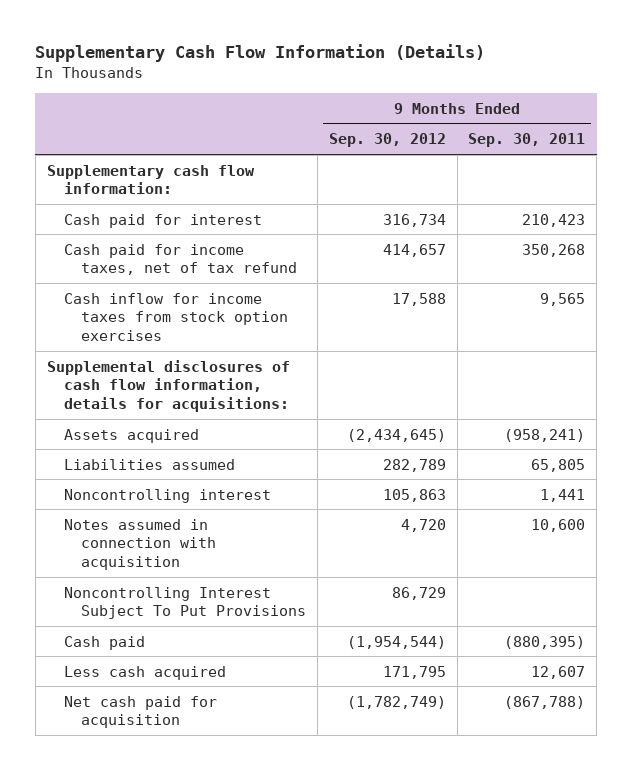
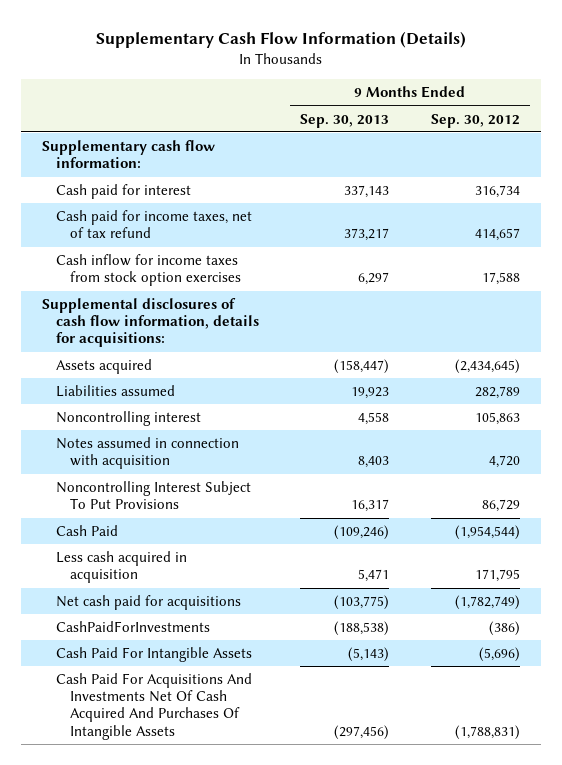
[468,133,586,148] Sep. 30, 2011 -> none
none -> [300,113,390,128] Sep. 30, 2013
[63,635,145,650] Cash paid -> [55,524,118,536] Cash Paid
[63,665,226,680] Less cash acquired -> [55,550,187,584] Less cash acquired in acquisition
[63,695,217,729] Net cash paid for acquisition -> [55,594,241,610] Net cash paid for acquisitions
none -> [55,620,210,632] CashPaidForInvestments
none -> [55,646,252,662] Cash Paid For Intangible Assets
none -> [55,672,252,740] Cash Paid For Acquisitions And Investments Net Of Cash Acquired And Purchases Of Intangible Assets

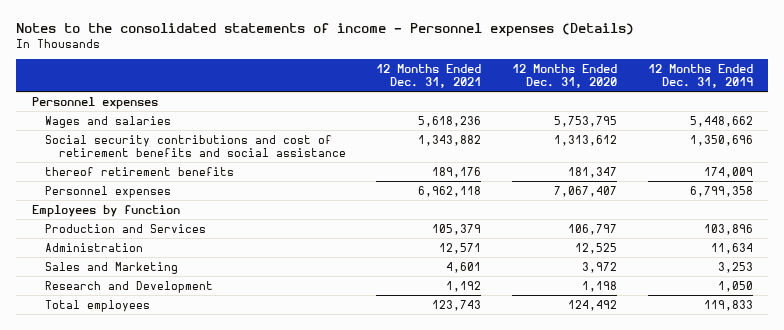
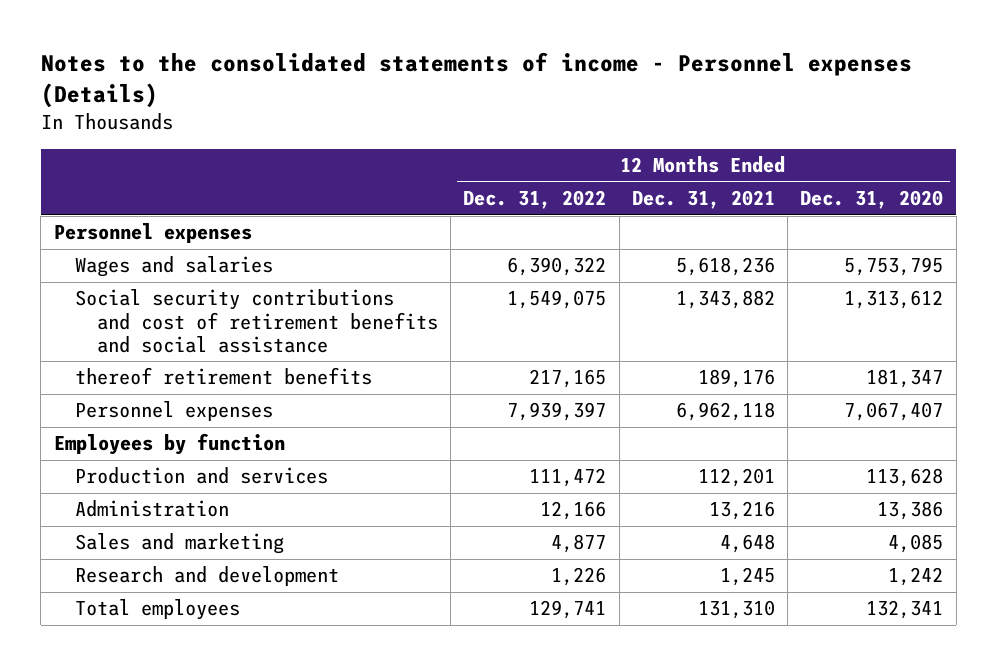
[647,63,753,88] 12 Months Ended Dec. 31, 2019 -> none
none -> [463,190,607,210] Dec. 31, 2022
[45,223,207,233] Production and Services -> [75,467,329,485] Production and services
[432,223,482,235] 105,379 -> [697,468,775,488] 112,201
[568,223,618,235] 106,797 -> [866,468,944,488] 113,628
[439,242,482,254] 12,571 -> [708,501,775,521] 13,216
[575,242,618,254] 12,525 -> [877,501,944,521] 13,386
[45,261,179,274] Sales and Marketing -> [75,533,285,555] Sales and marketing
[446,261,482,273] 4,601 -> [719,534,775,554] 4,648
[582,261,618,273] 3,972 -> [888,534,944,554] 4,085
[45,280,214,293] Research and Development -> [75,566,340,587] Research and development
[446,280,482,292] 1,192 -> [719,567,775,587] 1,245
[582,280,618,292] 1,198 -> [888,567,944,587] 1,242
[432,299,482,311] 123,743 -> [697,600,775,620] 131,310
[568,299,618,311] 124,492 -> [866,600,944,620] 132,341

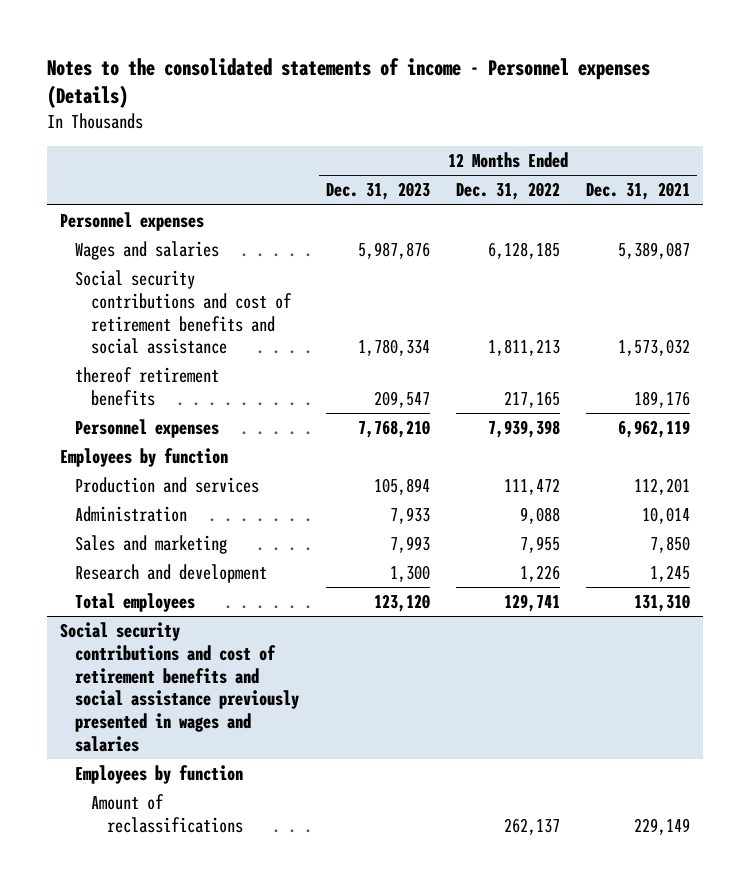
[800,190,944,210] Dec. 31, 2020 -> none
none -> [325,182,430,201] Dec. 31, 2023
[507,257,607,277] 6,390,322 -> [487,241,560,259] 6,128,185
[675,257,775,277] 5,618,236 -> [618,241,691,259] 5,389,087
[507,290,607,310] 1,549,075 -> [487,339,560,357] 1,811,213
[675,290,775,310] 1,343,882 -> [618,339,691,357] 1,573,032
[507,402,607,422] 7,939,397 -> [487,419,560,438] 7,939,398
[675,402,775,422] 6,962,118 -> [618,419,691,438] 6,962,119
[540,501,607,521] 12,166 -> [519,506,560,524] 9,088
[708,501,775,521] 13,216 -> [642,506,691,524] 10,014
[551,534,607,554] 4,877 -> [519,535,560,553] 7,955
[719,534,775,554] 4,648 -> [650,535,691,553] 7,850
none -> [59,621,300,752] Social security contributions and cost of retirement benefits and social assistance previously presented in wages and salaries
none -> [75,764,244,784] Employees by function
none -> [91,793,243,833] Amount of reclassifications

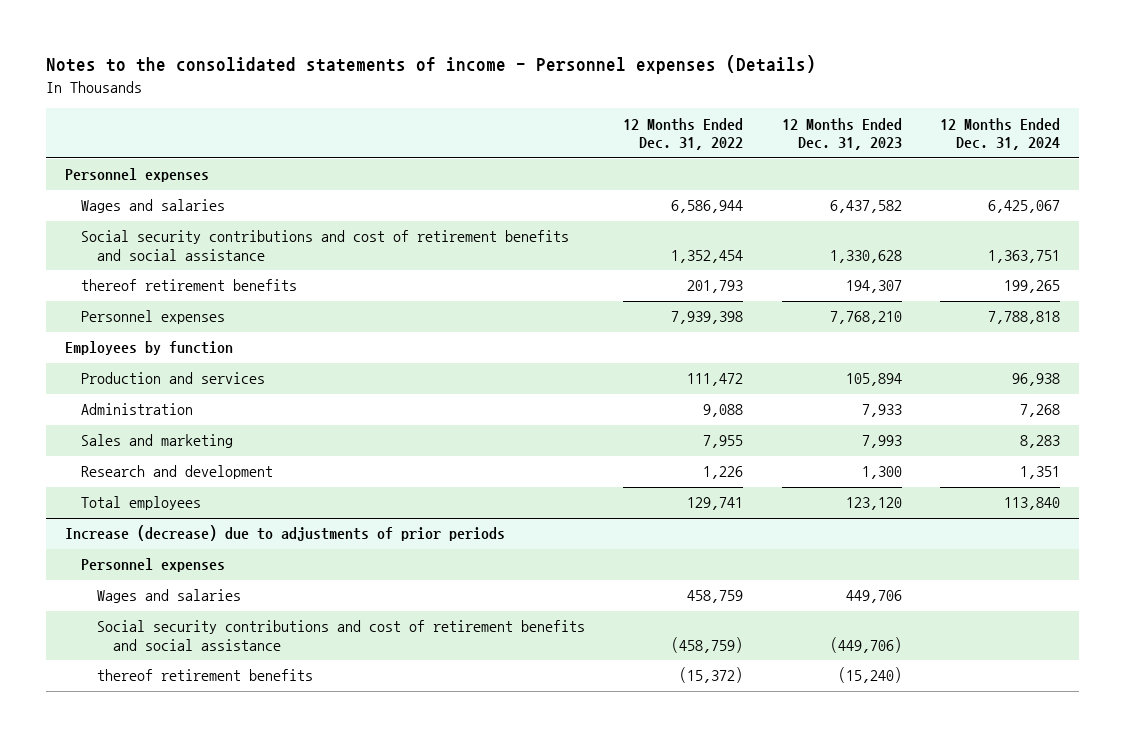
[586,182,691,201] Dec. 31, 2021 -> none
none -> [940,117,1061,151] 12 Months Ended Dec. 31, 2024
[357,241,430,259] 5,987,876 -> [829,200,902,214] 6,437,582
[487,241,560,259] 6,128,185 -> [671,200,744,214] 6,586,944
[357,339,430,357] 1,780,334 -> [829,250,902,264] 1,330,628
[487,339,560,357] 1,811,213 -> [671,250,744,264] 1,352,454
[373,390,430,408] 209,547 -> [845,280,902,294] 194,307
[503,390,560,408] 217,165 -> [687,280,744,294] 201,793
[59,621,300,752] Social security contributions and cost of retirement benefits and social assistance previously presented in wages and salaries -> none
[75,764,244,784] Employees by function -> none
[91,793,243,833] Amount of reclassifications -> none
none -> [64,525,505,542] Increase (decrease) due to adjustments of prior periods
none -> [80,558,225,573] Personnel expenses
none -> [96,589,241,604] Wages and salaries
none -> [96,620,585,652] Social security contributions and cost of retirement benefits and social assistance
none -> [96,669,313,682] thereof retirement benefits

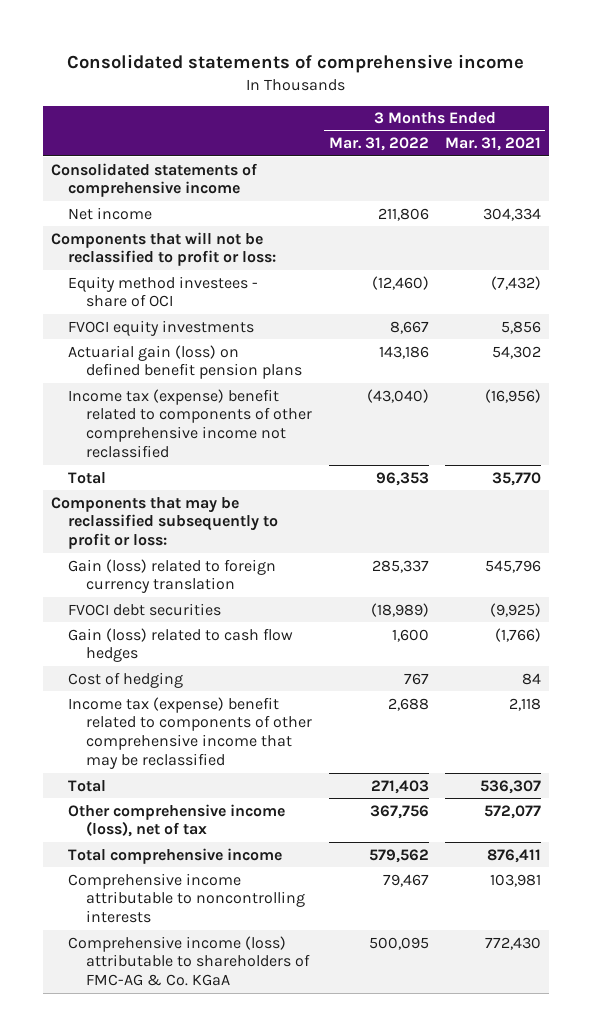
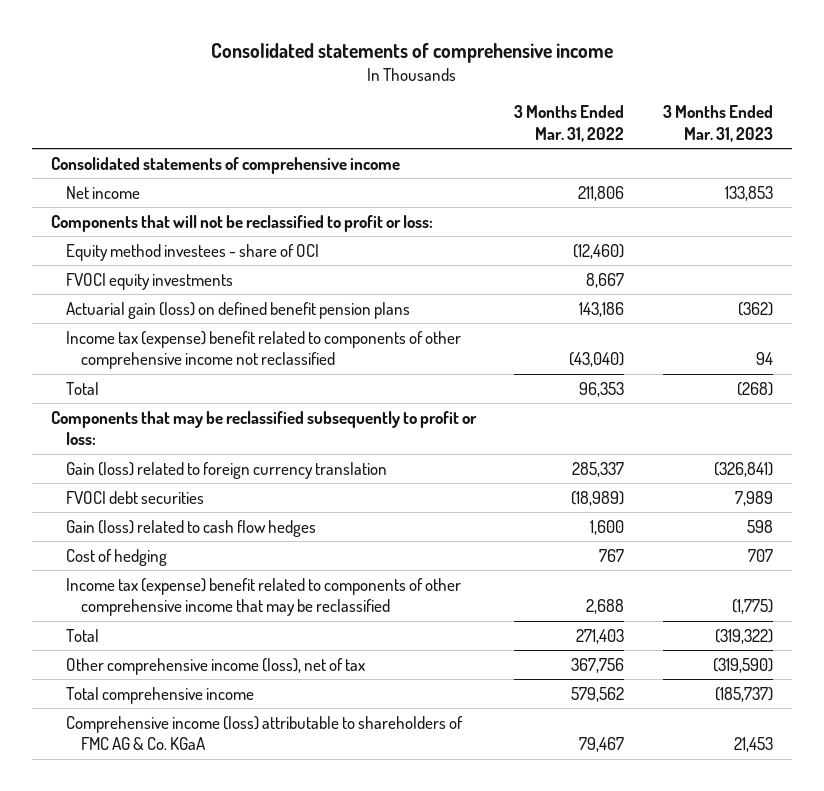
[445,137,542,152] Mar. 31, 2021 -> none
none -> [662,105,773,142] 3 Months Ended Mar. 31, 2023
[68,872,305,924] Comprehensive income attributable to noncontrolling interests -> none
[68,935,310,987] Comprehensive income (loss) attributable to shareholders of FMC-AG & Co. KGaA -> [65,715,463,751] Comprehensive income (loss) attributable to shareholders of FMC AG & Co. KGaA
[368,936,429,950] 500,095 -> [579,737,625,753] 79,467

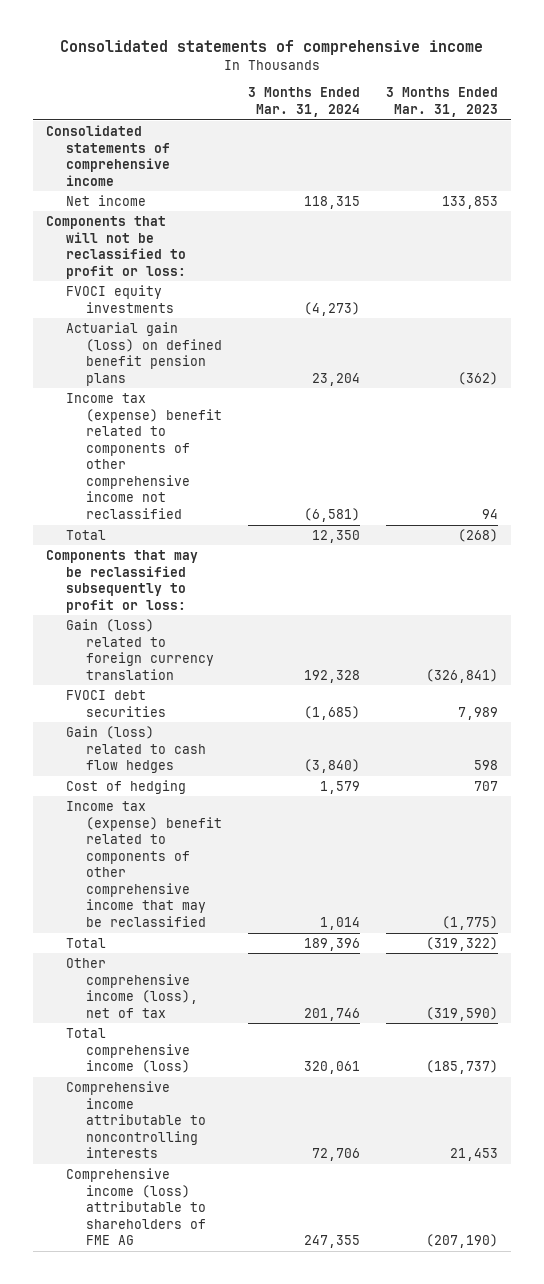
[514,105,625,142] 3 Months Ended Mar. 31, 2022 -> none
none -> [247,87,360,117] 3 Months Ended Mar. 31, 2024
[65,243,319,261] Equity method investees - share of OCI -> none
[65,686,254,704] Total comprehensive income -> [65,1027,190,1074] Total comprehensive income (loss)
none -> [65,1080,206,1159] Comprehensive income attributable to noncontrolling interests
[65,715,463,751] Comprehensive income (loss) attributable to shareholders of FMC AG & Co. KGaA -> [65,1167,206,1246] Comprehensive income (loss) attributable to shareholders of FME AG
[733,737,773,753] 21,453 -> [425,1234,498,1249] (207,190)

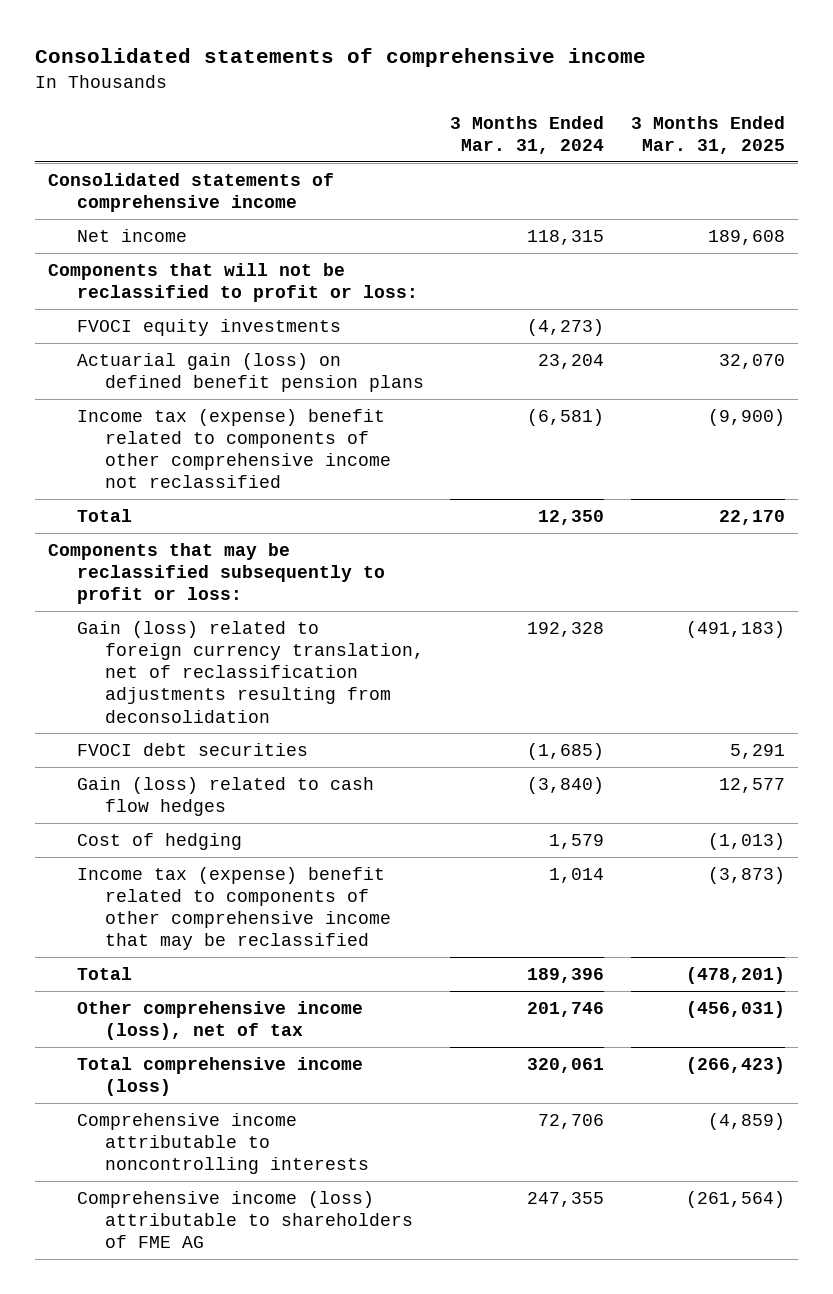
[385,87,498,117] 3 Months Ended Mar. 31, 2023 -> none
none -> [630,115,785,154] 3 Months Ended Mar. 31, 2025
[65,618,214,680] Gain (loss) related to foreign currency translation -> [76,620,425,723] Gain (loss) related to foreign currency translation, net of reclassification adjustments resulting from deconsolidation

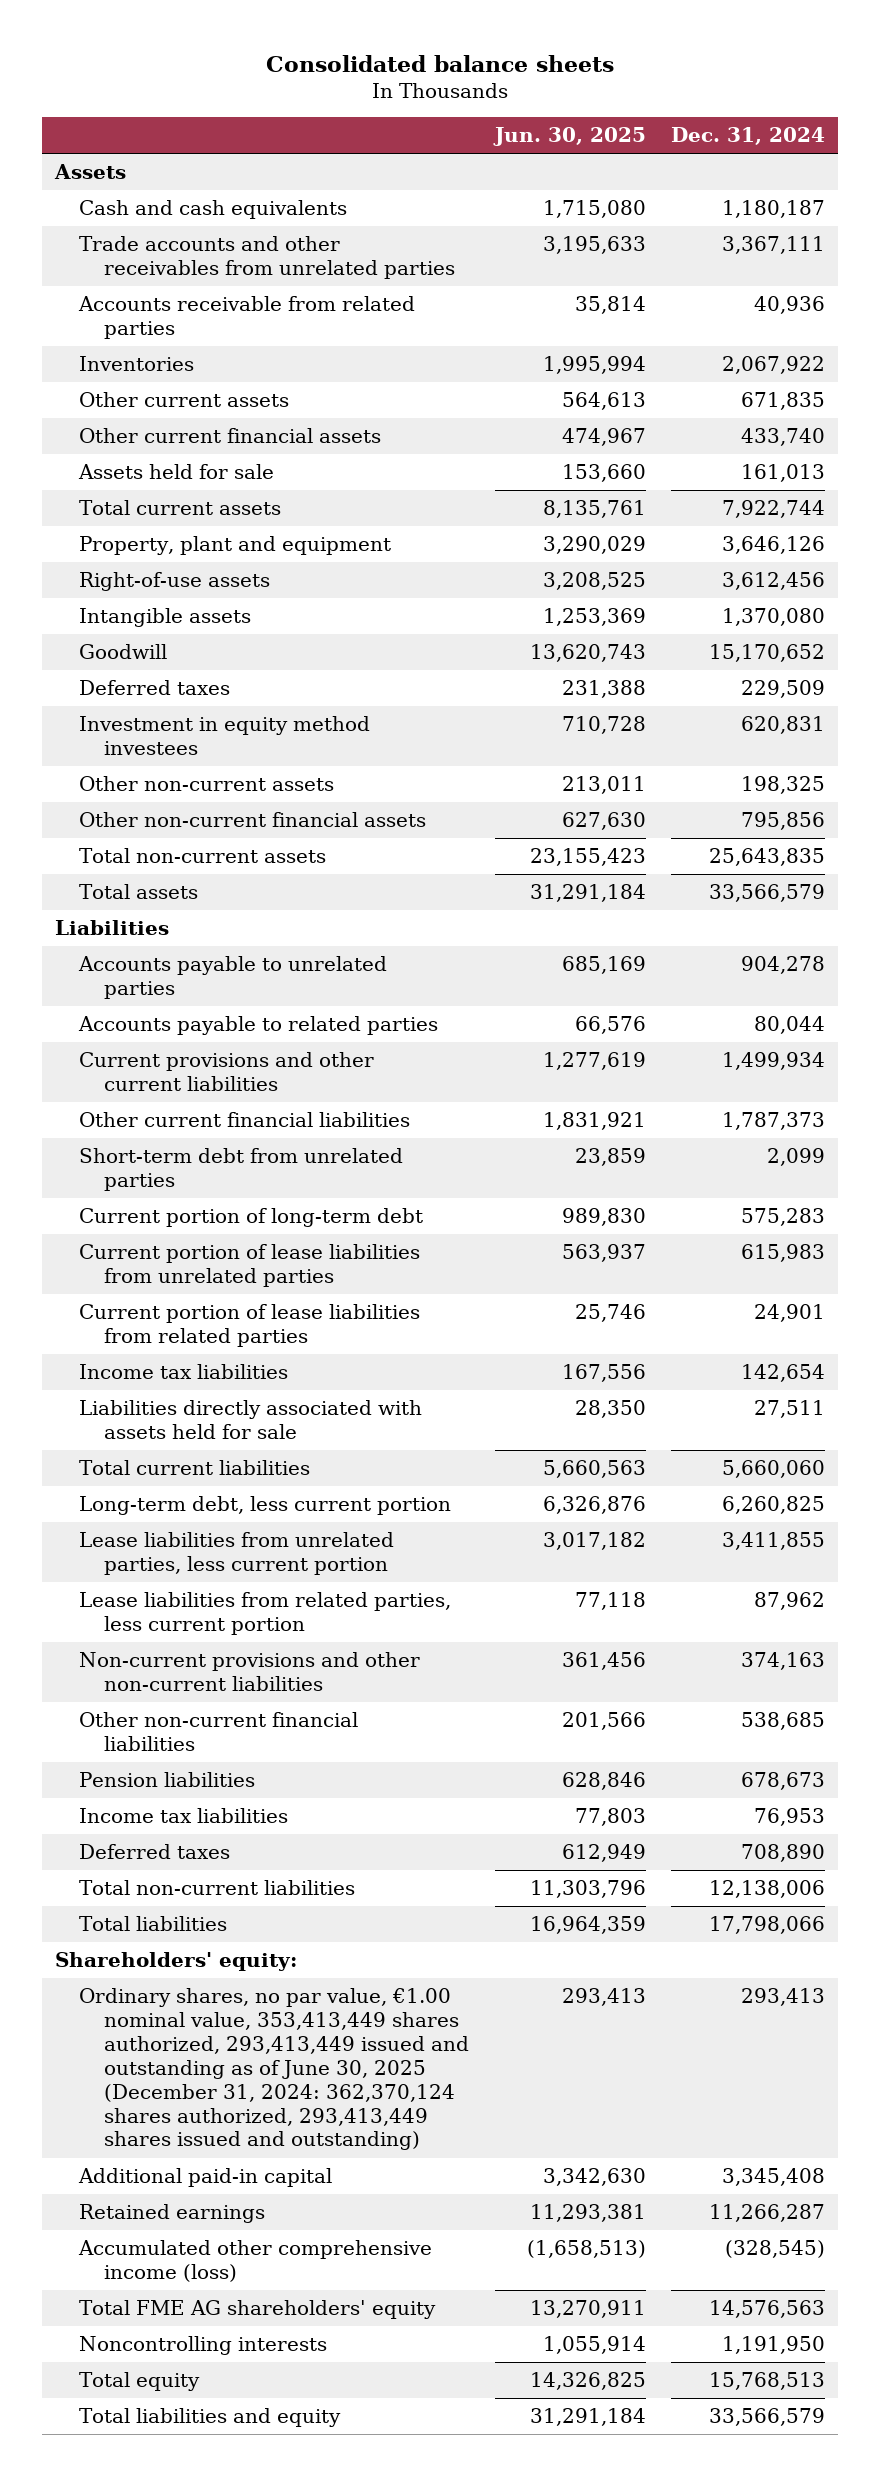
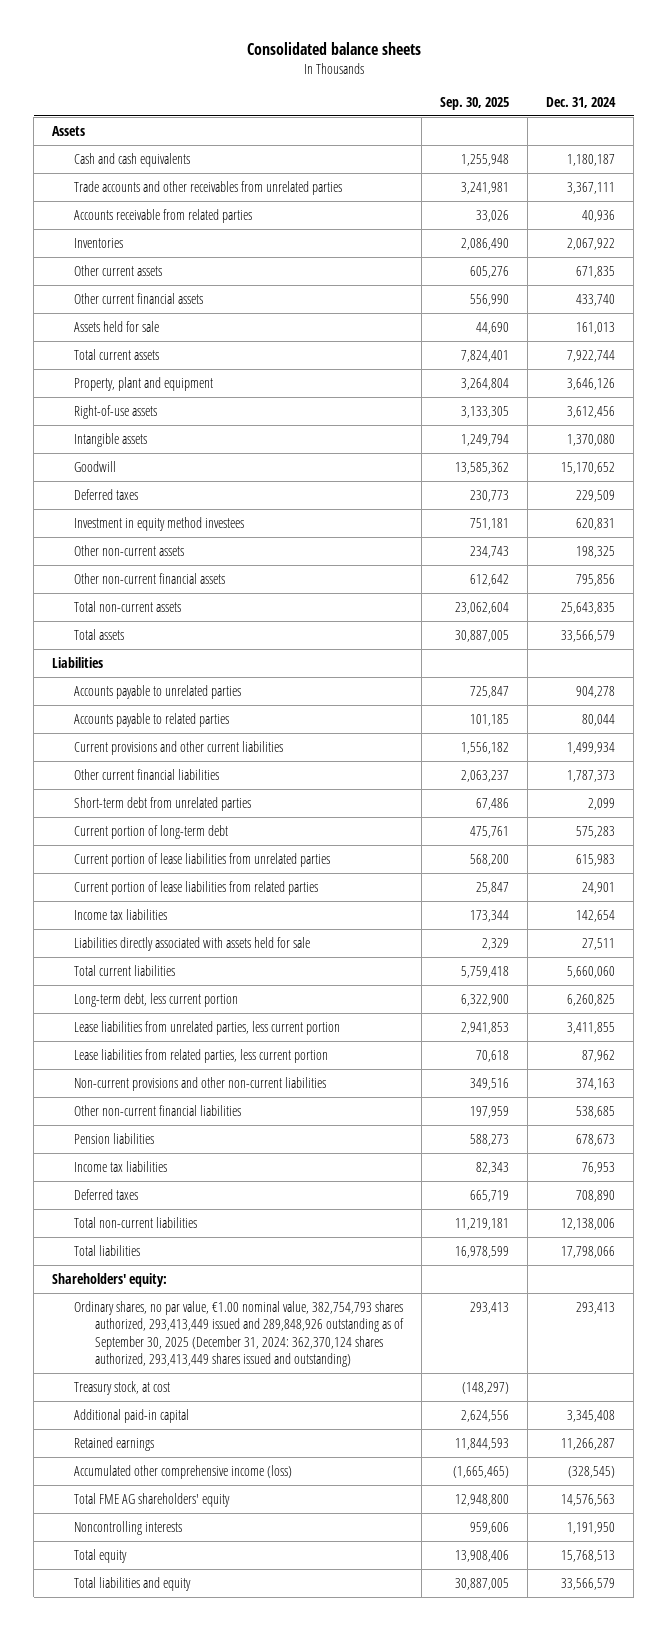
[492,127,646,147] Jun. 30, 2025 -> none
none -> [440,97,510,111] Sep. 30, 2025
[79,1988,470,2151] Ordinary shares, no par value, €1.00 nominal value, 353,413,449 shares authorized, 293,413,449 issued and outstanding as of June 30, 2025 (December 31, 2024: 362,370,124 shares authorized, 293,413,449 shares issued and outstanding) -> [73,1300,404,1368] Ordinary shares, no par value, €1.00 nominal value, 382,754,793 shares authorized, 293,413,449 issued and 289,848,926 outstanding as of September 30, 2025 (December 31, 2024: 362,370,124 shares authorized, 293,413,449 shares issued and outstanding)
none -> [73,1380,170,1395] Treasury stock, at cost

